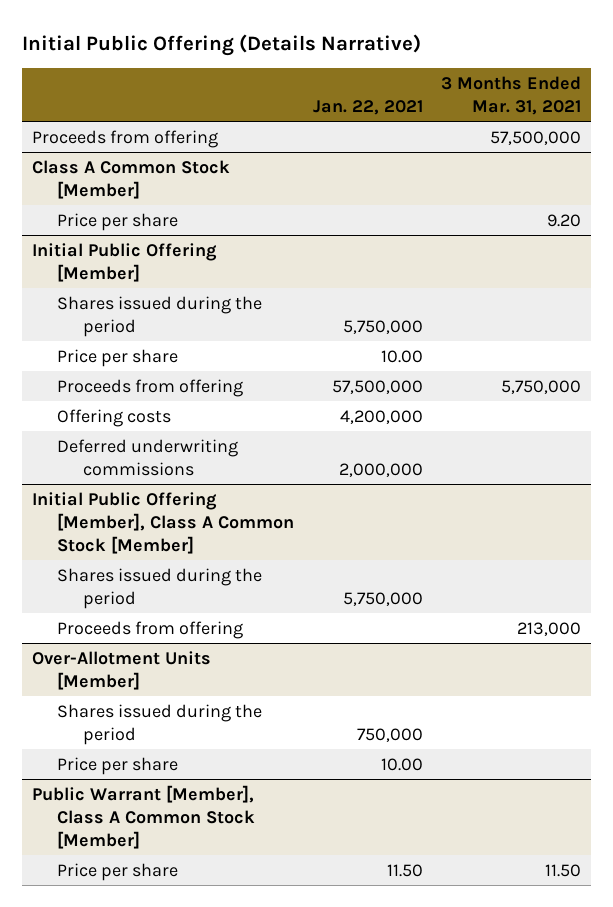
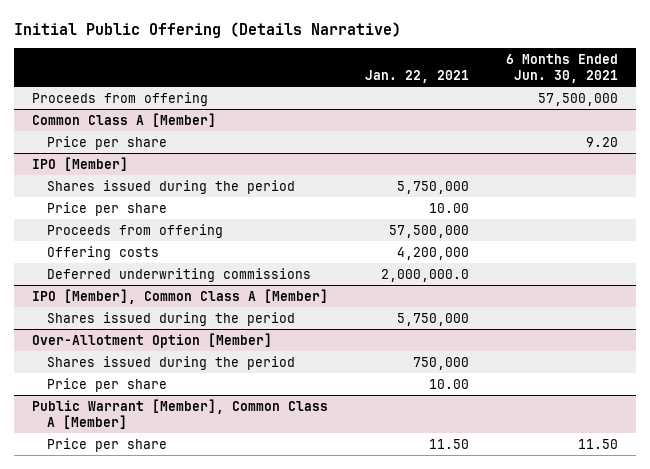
[441,75,582,115] 3 Months Ended Mar. 31, 2021 -> none
none -> [505,53,618,84] 6 Months Ended Jun. 30, 2021
[31,159,230,199] Class A Common Stock [Member] -> [32,112,217,127] Common Class A [Member]
[31,242,217,282] Initial Public Offering [Member] -> [32,156,129,171] IPO [Member]
[31,491,295,554] Initial Public Offering [Member], Class A Common Stock [Member] -> none
[338,462,423,477] 2,000,000 -> [381,268,470,282] 2,000,000.0
none -> [32,288,329,304] IPO [Member], Common Class A [Member]
[57,620,244,639] Proceeds from offering -> none
[31,650,211,690] Over-Allotment Units [Member] -> [32,332,273,348] Over-Allotment Option [Member]
[31,784,256,849] Public Warrant [Member], Class A Common Stock [Member] -> [32,398,329,430] Public Warrant [Member], Common Class A [Member]

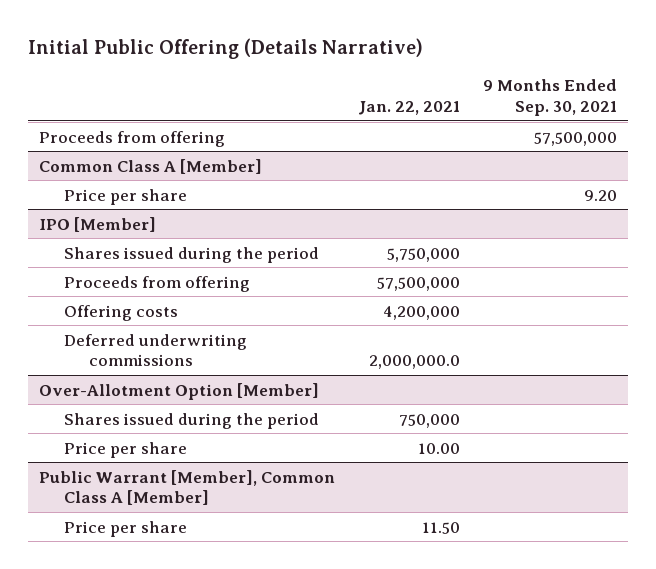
[505,53,618,84] 6 Months Ended Jun. 30, 2021 -> none
none -> [483,79,618,116] 9 Months Ended Sep. 30, 2021
[46,201,167,216] Price per share -> none
[32,288,329,304] IPO [Member], Common Class A [Member] -> none
[46,311,295,326] Shares issued during the period -> none

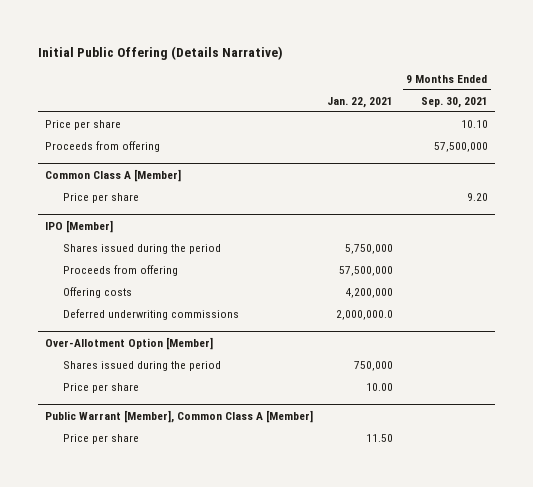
none -> [45,119,122,130] Price per share

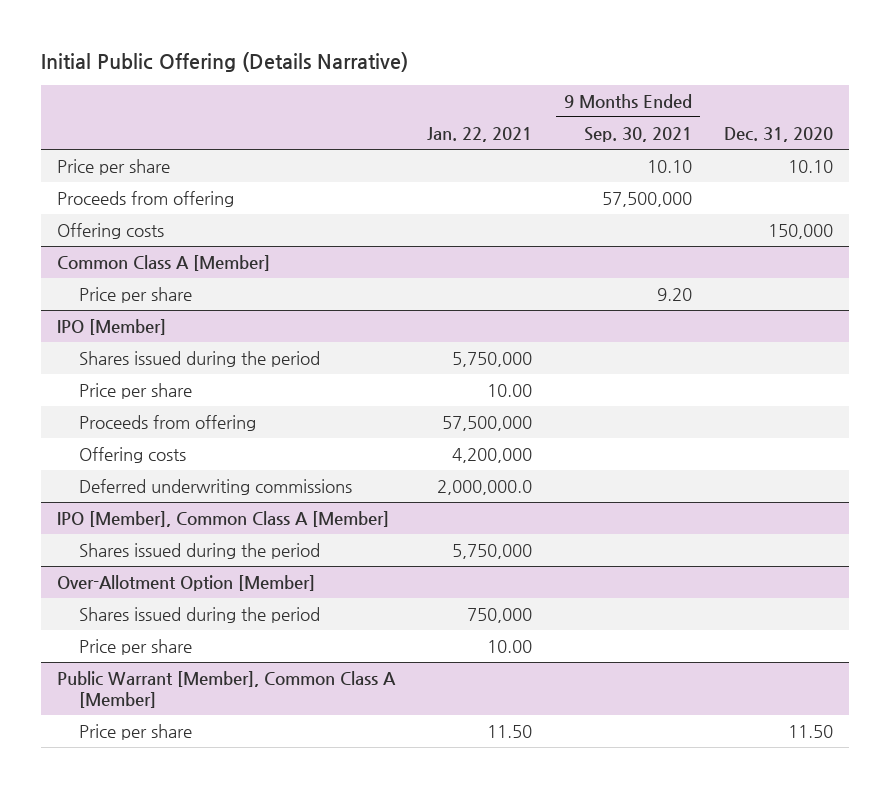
none -> [724,127,834,143] Dec. 31, 2020
none -> [57,223,165,240] Offering costs
none -> [78,383,192,400] Price per share
none -> [57,511,390,528] IPO [Member], Common Class A [Member]
none -> [78,543,320,560] Shares issued during the period

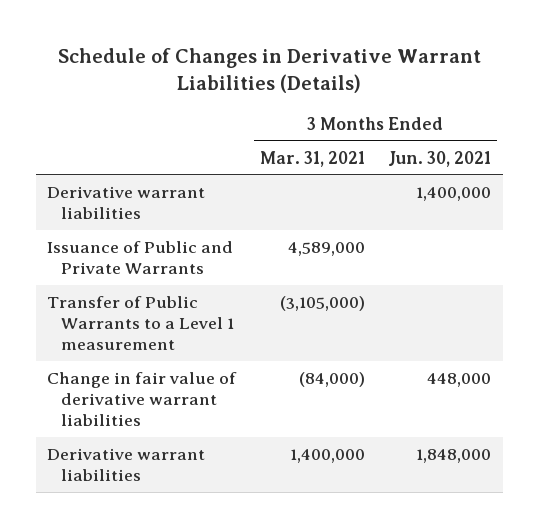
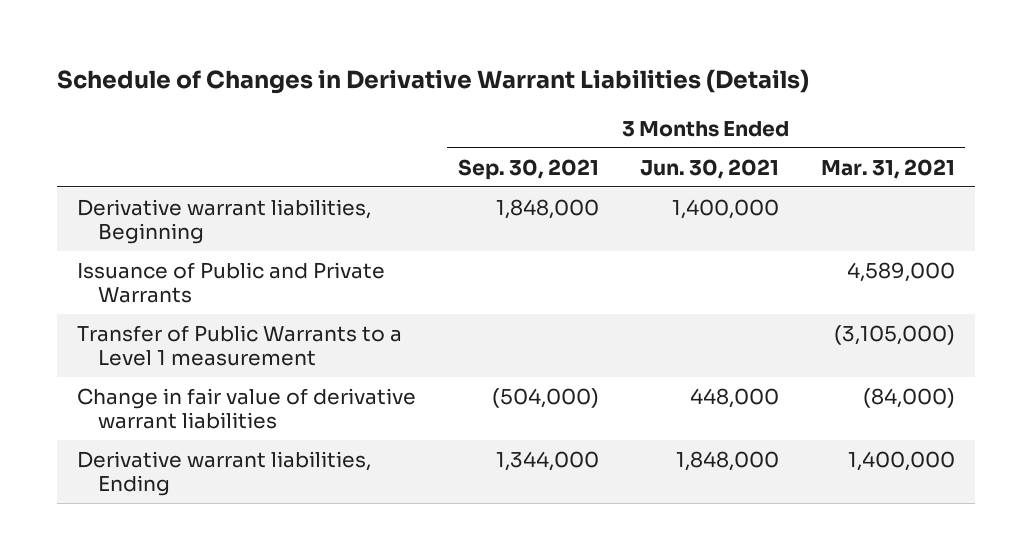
none -> [457,158,599,180] Sep. 30, 2021
[47,185,206,219] Derivative warrant liabilities -> [77,198,372,244] Derivative warrant liabilities, Beginning
[47,447,206,481] Derivative warrant liabilities -> [77,450,372,496] Derivative warrant liabilities, Ending

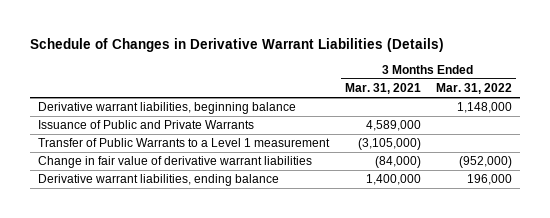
[457,158,599,180] Sep. 30, 2021 -> none
[640,158,780,179] Jun. 30, 2021 -> none
none -> [436,83,513,95] Mar. 31, 2022
[77,198,372,244] Derivative warrant liabilities, Beginning -> [37,102,296,115] Derivative warrant liabilities, beginning balance
[77,450,372,496] Derivative warrant liabilities, Ending -> [37,174,279,187] Derivative warrant liabilities, ending balance

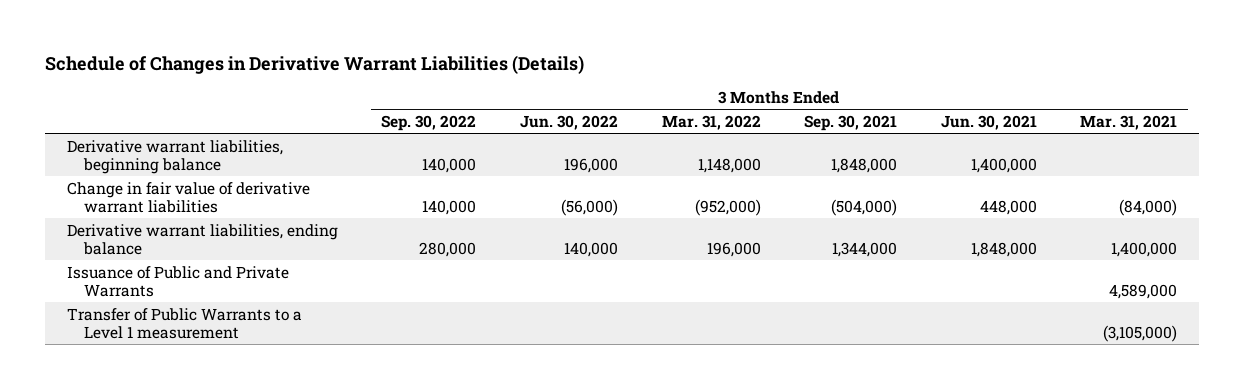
none -> [381,114,477,131] Sep. 30, 2022
none -> [520,114,619,130] Jun. 30, 2022
none -> [804,114,898,131] Sep. 30, 2021
none -> [940,114,1037,130] Jun. 30, 2021
[37,120,254,130] Issuance of Public and Private Warrants -> [66,265,289,297] Issuance of Public and Private Warrants
[37,138,330,148] Transfer of Public Warrants to a Level 1 measurement -> [66,307,302,339] Transfer of Public Warrants to a Level 1 measurement

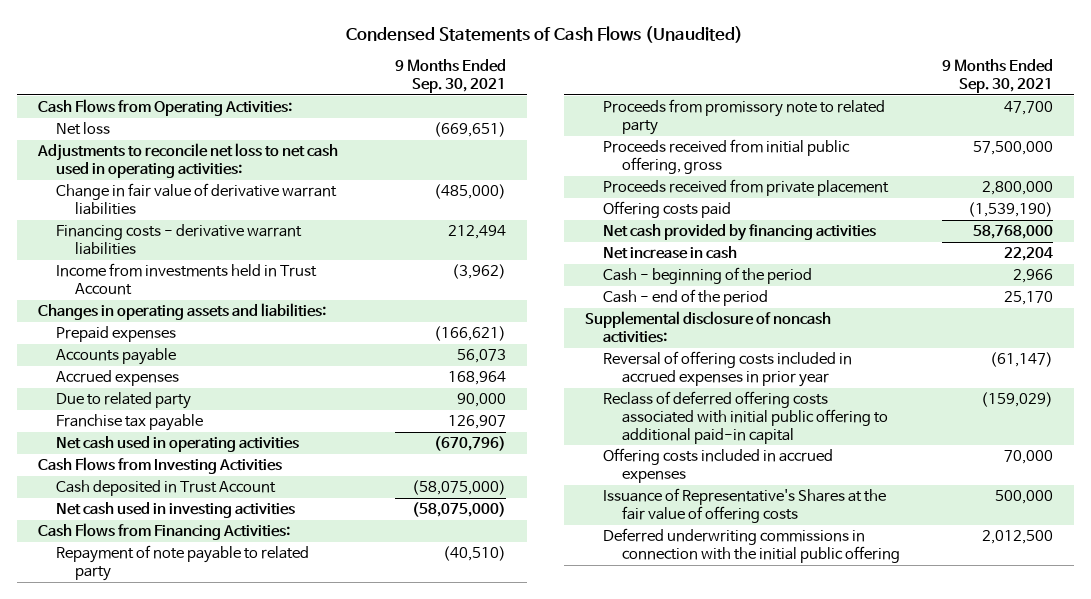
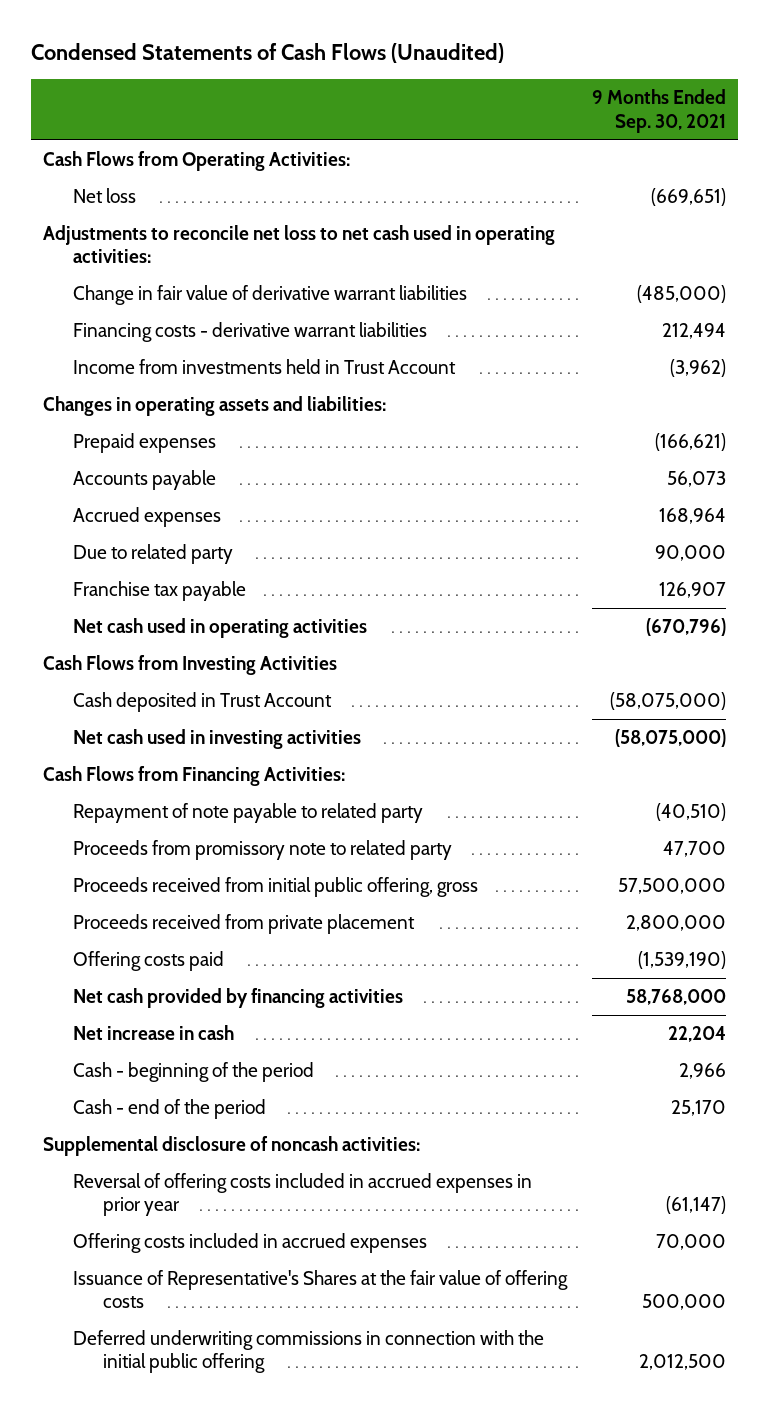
[603,391,888,444] Reclass of deferred offering costs associated with initial public offering to additional paid-in capital -> none

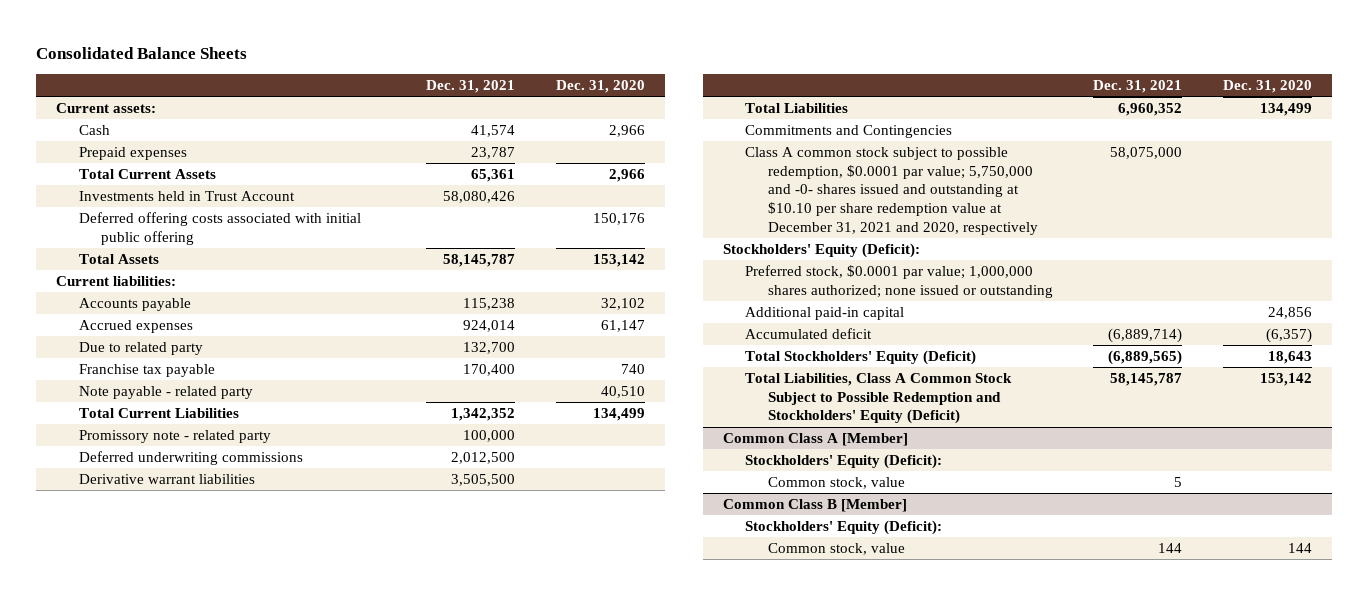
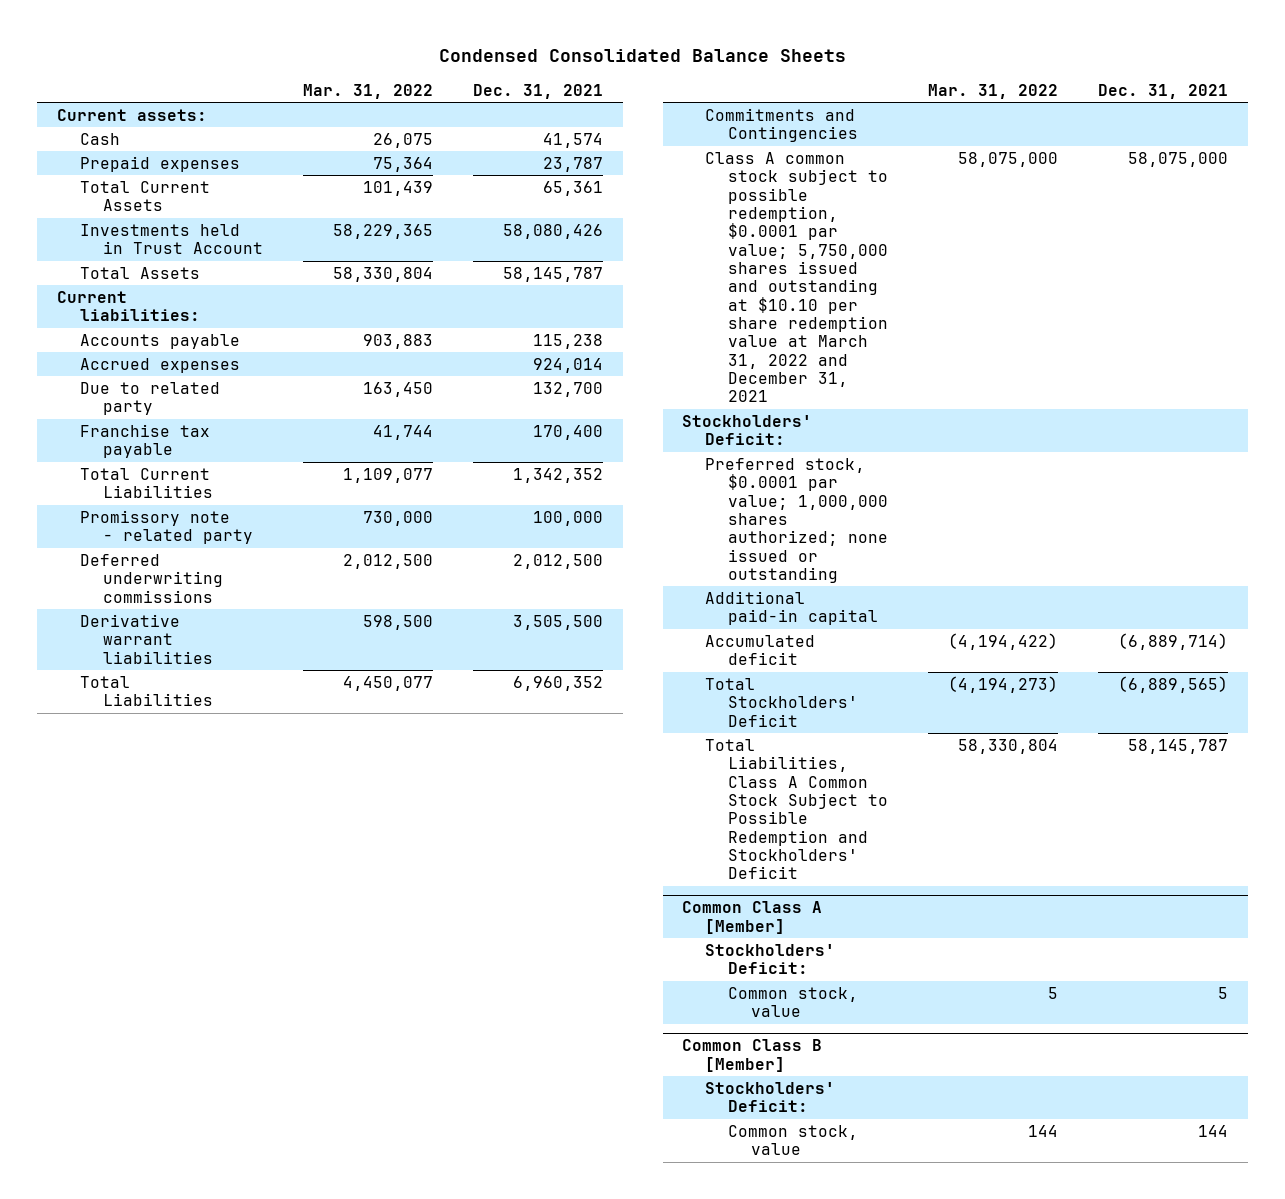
[35,47,247,60] Consolidated Balance Sheets -> [438,49,846,63] Condensed Consolidated Balance Sheets
[555,80,645,94] Dec. 31, 2020 -> none
none -> [303,83,434,99] Mar. 31, 2022
[78,212,361,245] Deferred offering costs associated with initial public offering -> none
[78,386,253,400] Note payable - related party -> none
[745,147,1038,235] Class A common stock subject to possible redemption, $0.0001 par value; 5,750,000 and -0- shares issued and outstanding at $10.10 per share redemption value at December 31, 2021 and 2020, respectively -> [705,152,889,403] Class A common stock subject to possible redemption, $0.0001 par value; 5,750,000 shares issued and outstanding at $10.10 per share redemption value at March 31, 2022 and December 31, 2021
[722,243,920,259] Stockholders' Equity (Deficit): -> [682,415,813,446] Stockholders' Deficit:
[745,350,977,366] Total Stockholders' Equity (Deficit) -> [705,678,859,727] Total Stockholders' Deficit
[745,373,1013,425] Total Liabilities, Class A Common Stock Subject to Possible Redemption and Stockholders' Equity (Deficit) -> [705,739,889,880] Total Liabilities, Class A Common Stock Subject to Possible Redemption and Stockholders' Deficit
[745,454,943,470] Stockholders' Equity (Deficit): -> [705,944,836,975] Stockholders' Deficit:
[745,520,943,536] Stockholders' Equity (Deficit): -> [705,1082,836,1113] Stockholders' Deficit:

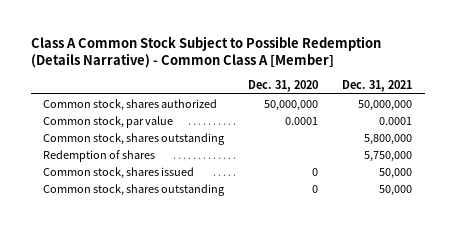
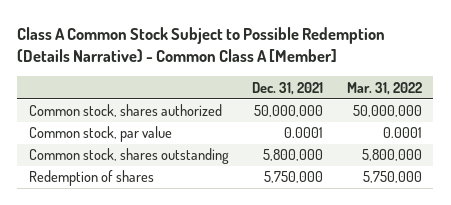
[248,80,319,93] Dec. 31, 2020 -> none
none -> [346,81,422,95] Mar. 31, 2022
[42,166,194,179] Common stock, shares issued -> none
[42,183,225,196] Common stock, shares outstanding -> none

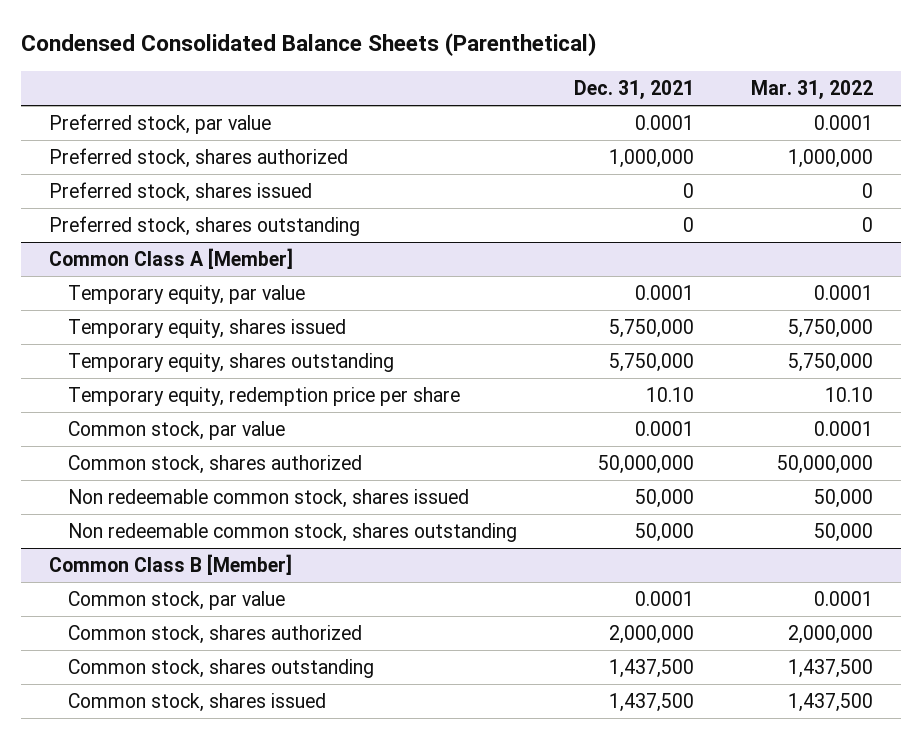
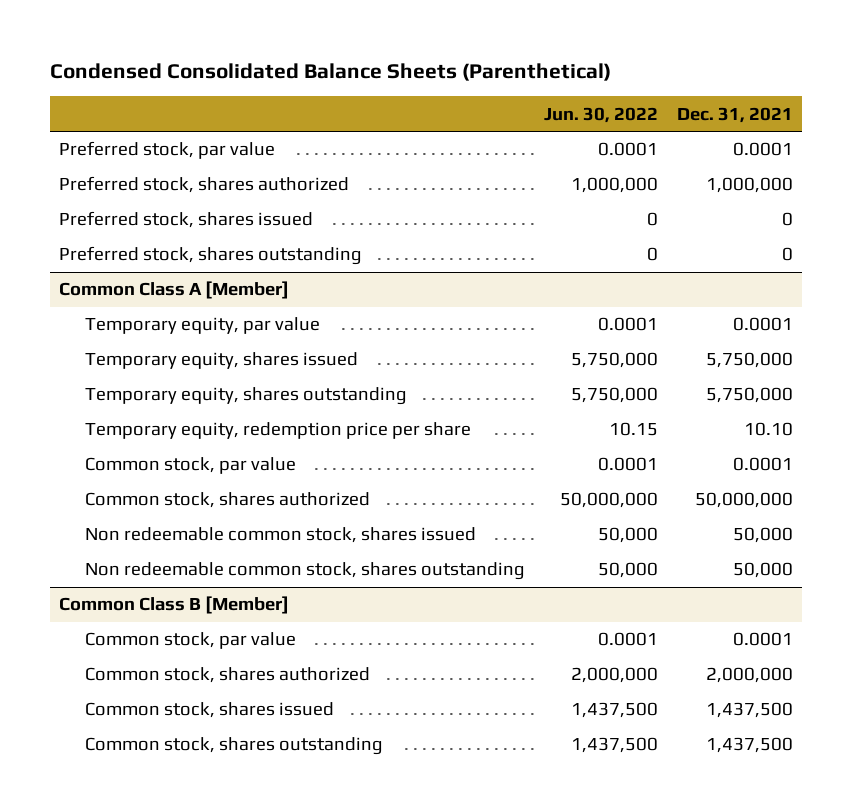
[751,80,874,101] Mar. 31, 2022 -> none
none -> [544,106,659,123] Jun. 30, 2022
[68,659,375,679] Common stock, shares outstanding -> [85,737,384,756] Common stock, shares outstanding

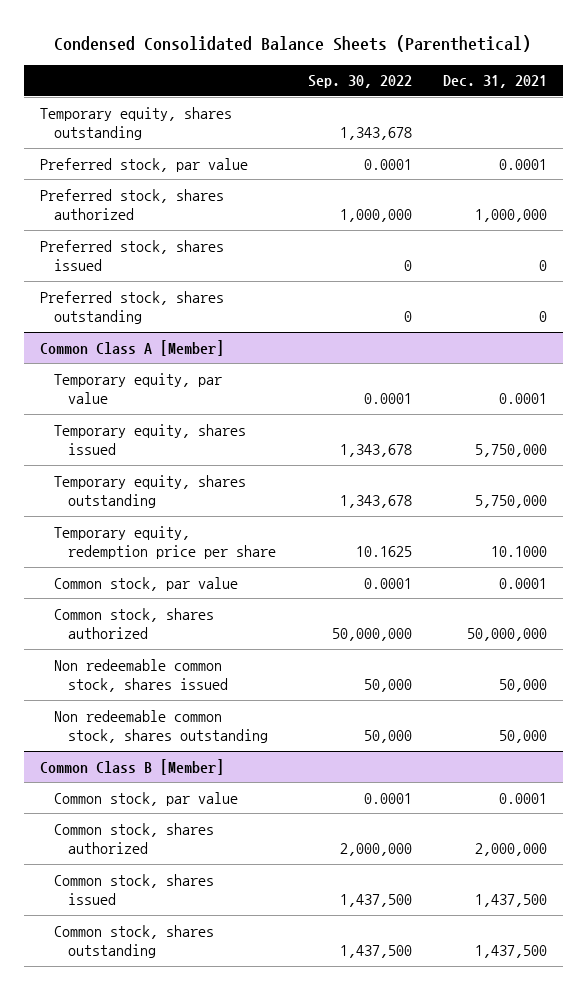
[544,106,659,123] Jun. 30, 2022 -> none
none -> [307,75,412,89] Sep. 30, 2022
none -> [39,106,232,141] Temporary equity, shares outstanding
[744,422,794,437] 10.10 -> [491,546,548,558] 10.1000

